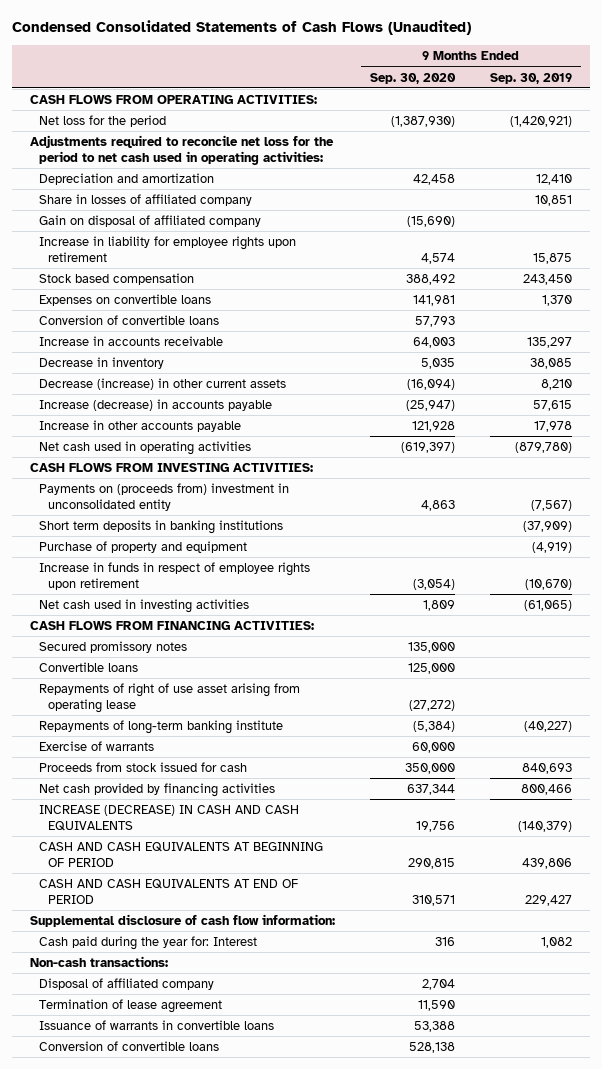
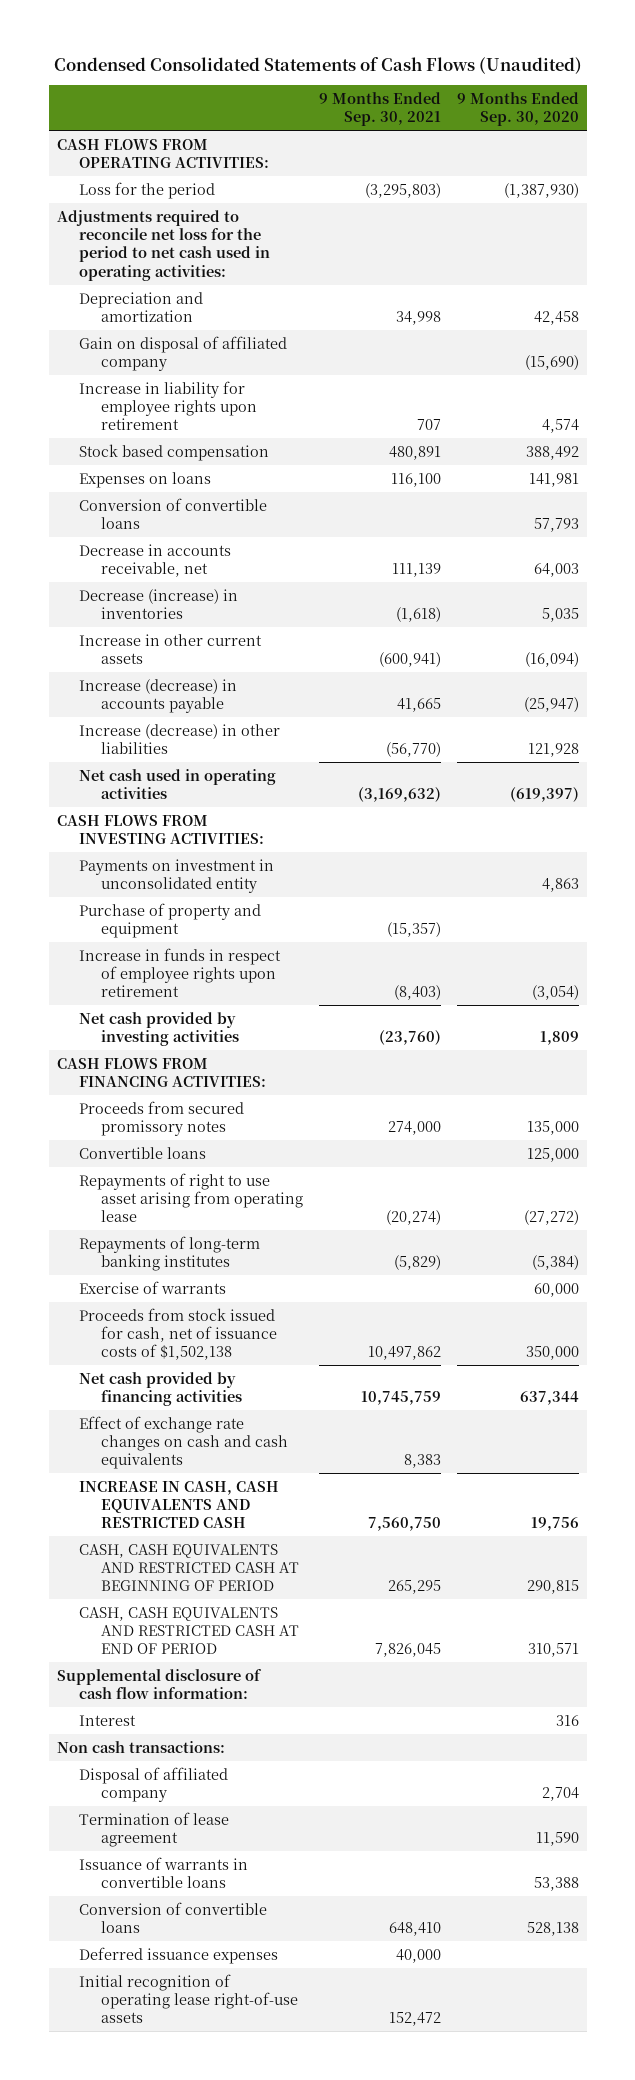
[490,72,573,84] Sep. 30, 2019 -> none
none -> [318,91,441,127] 9 Months Ended Sep. 30, 2021
[38,115,166,128] Net loss for the period -> [78,181,215,199] Loss for the period
[38,194,252,207] Share in losses of affiliated company -> none
[38,294,211,307] Expenses on convertible loans -> [78,471,211,488] Expenses on loans
[38,336,223,347] Increase in accounts receivable -> [78,543,231,577] Decrease in accounts receivable, net
[38,357,164,370] Decrease in inventory -> [78,588,238,619] Decrease (increase) in inventories
[38,378,286,391] Decrease (increase) in other current assets -> [78,633,262,664] Increase in other current assets
[38,420,241,433] Increase in other accounts payable -> [78,723,280,754] Increase (decrease) in other liabilities
[38,520,283,535] Short term deposits in banking institutions -> none
[38,483,289,511] Payments on (proceeds from) investment in unconsolidated entity -> [78,858,274,893] Payments on investment in unconsolidated entity
[38,599,249,614] Net cash used in investing activities -> [78,1011,239,1046] Net cash provided by investing activities
[38,641,187,654] Secured promissory notes -> [78,1100,244,1136] Proceeds from secured promissory notes
[38,683,300,713] Repayments of right of use asset arising from operating lease -> [78,1172,303,1223] Repayments of right to use asset arising from operating lease
[38,720,283,735] Repayments of long-term banking institute -> [78,1235,260,1271] Repayments of long-term banking institutes
[38,762,247,773] Proceeds from stock issued for cash -> [78,1307,277,1361] Proceeds from stock issued for cash, net of issuance costs of $1,502,138
none -> [78,1415,288,1470] Effect of exchange rate changes on cash and cash equivalents
[38,805,299,831] INCREASE (DECREASE) IN CASH AND CASH EQUIVALENTS -> [78,1480,279,1529] INCREASE IN CASH, CASH EQUIVALENTS AND RESTRICTED CASH
[38,842,323,867] CASH AND CASH EQUIVALENTS AT BEGINNING OF PERIOD -> [78,1543,299,1592] CASH, CASH EQUIVALENTS AND RESTRICTED CASH AT BEGINNING OF PERIOD
[38,879,298,904] CASH AND CASH EQUIVALENTS AT END OF PERIOD -> [78,1606,299,1655] CASH, CASH EQUIVALENTS AND RESTRICTED CASH AT END OF PERIOD
[38,936,257,951] Cash paid during the year for: Interest -> [78,1714,136,1726] Interest
[29,956,168,968] Non-cash transactions: -> [56,1740,225,1753] Non cash transactions:
none -> [78,1946,278,1964] Deferred issuance expenses
none -> [78,1973,298,2024] Initial recognition of operating lease right-of-use assets

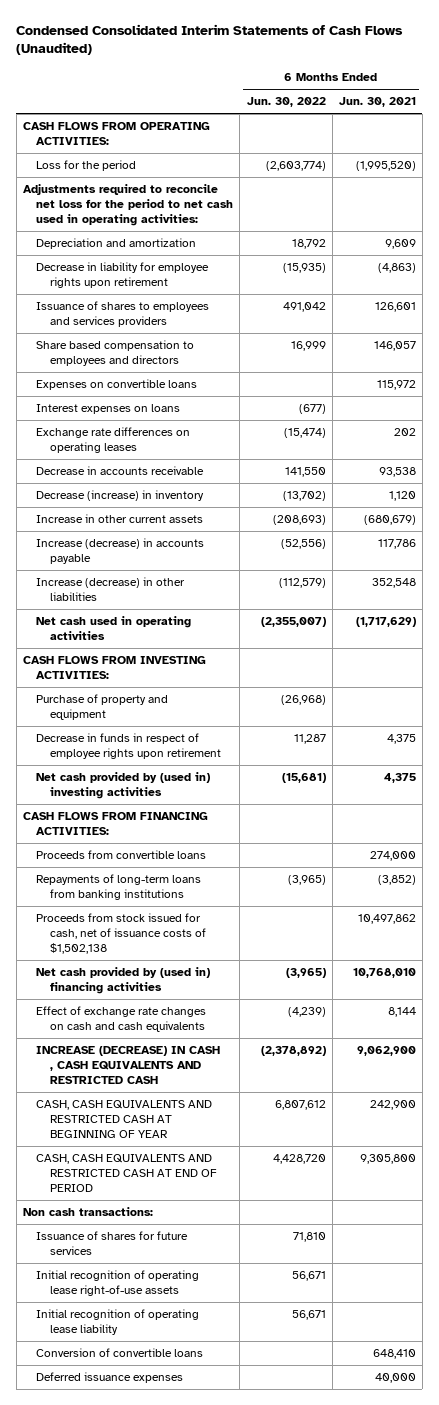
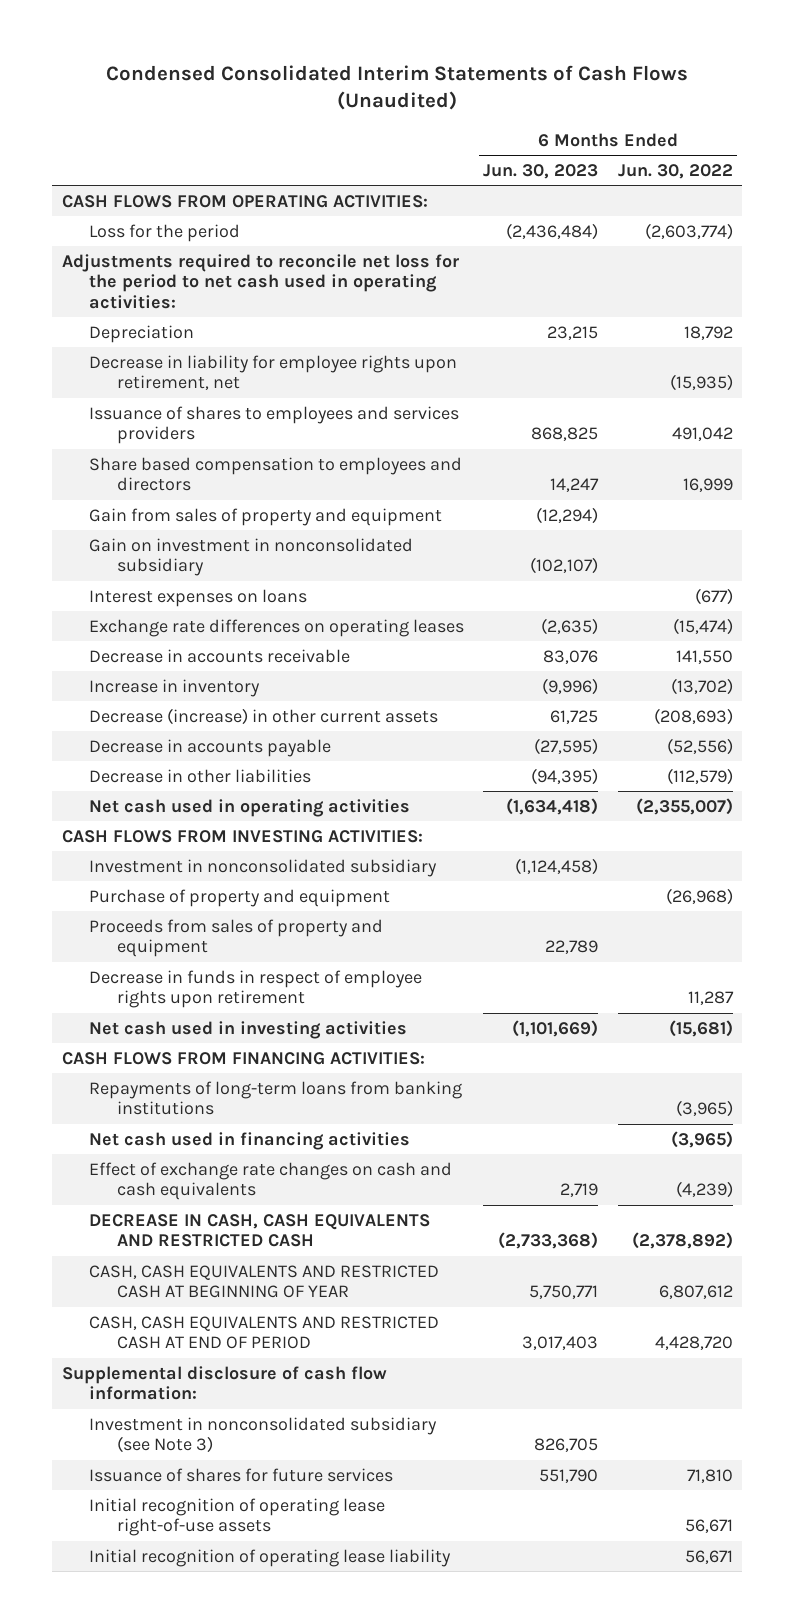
[338,97,416,108] Jun. 30, 2021 -> none
none -> [483,163,599,179] Jun. 30, 2023
[36,238,197,250] Depreciation and amortization -> [89,324,195,343] Depreciation
[36,262,210,288] Decrease in liability for employee rights upon retirement -> [89,354,458,391] Decrease in liability for employee rights upon retirement, net
[36,379,198,391] Expenses on convertible loans -> none
none -> [89,507,443,526] Gain from sales of property and equipment
none -> [89,537,414,577] Gain on investment in nonconsolidated subsidiary
[36,490,205,502] Decrease (increase) in inventory -> [89,678,261,697] Increase in inventory
[36,514,204,524] Increase in other current assets -> [89,707,439,725] Decrease (increase) in other current assets
[36,538,205,564] Increase (decrease) in accounts payable -> [89,738,332,757] Decrease in accounts payable
[36,577,186,601] Increase (decrease) in other liabilities -> [89,768,312,783] Decrease in other liabilities
none -> [89,858,438,877] Investment in nonconsolidated subsidiary
none -> [89,918,384,958] Proceeds from sales of property and equipment
[36,772,211,799] Net cash provided by (used in) investing activities -> [89,1020,408,1039] Net cash used in investing activities
[36,850,207,860] Proceeds from convertible loans -> none
[36,913,207,954] Proceeds from stock issued for cash, net of issuance costs of $1,502,138 -> none
[36,967,211,994] Net cash provided by (used in) financing activities -> [89,1131,411,1150] Net cash used in financing activities
[36,1046,221,1084] INCREASE (DECREASE) IN CASH , CASH EQUIVALENTS AND RESTRICTED CASH -> [89,1213,431,1248] DECREASE IN CASH, CASH EQUIVALENTS AND RESTRICTED CASH
[22,1207,153,1217] Non cash transactions: -> none
none -> [61,1365,387,1401] Supplemental disclosure of cash flow information:
none -> [89,1416,438,1454] Investment in nonconsolidated subsidiary (see Note 3)
[36,1348,204,1358] Conversion of convertible loans -> none
[36,1372,184,1384] Deferred issuance expenses -> none

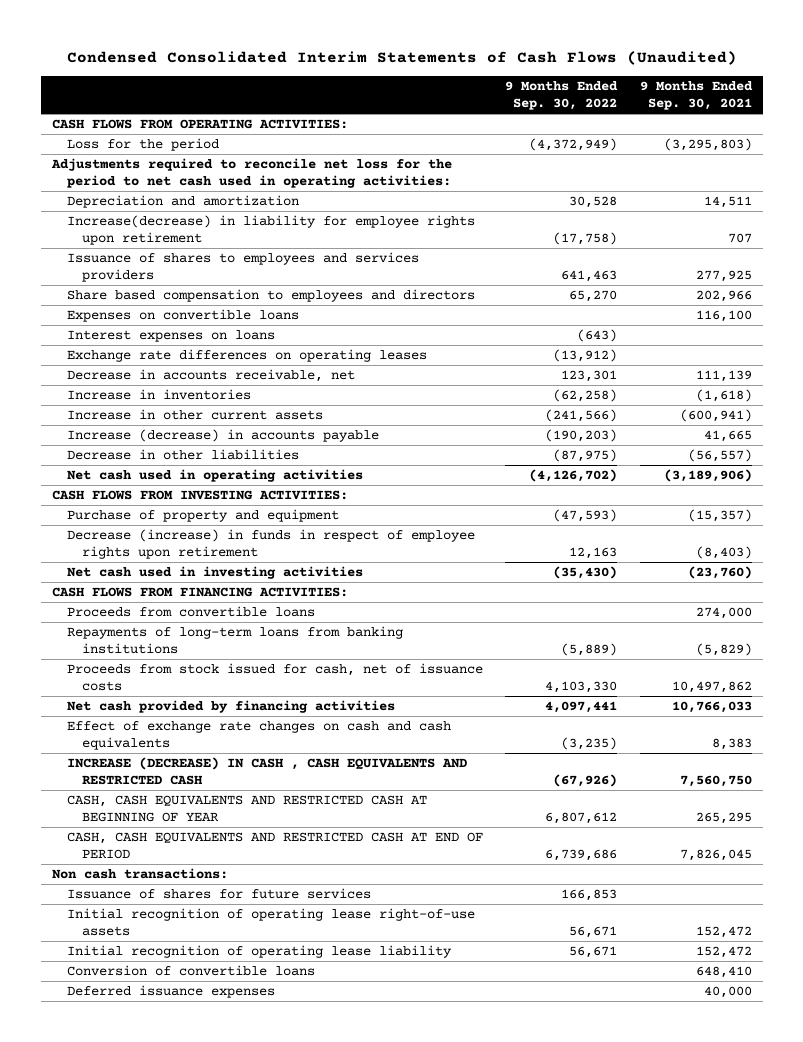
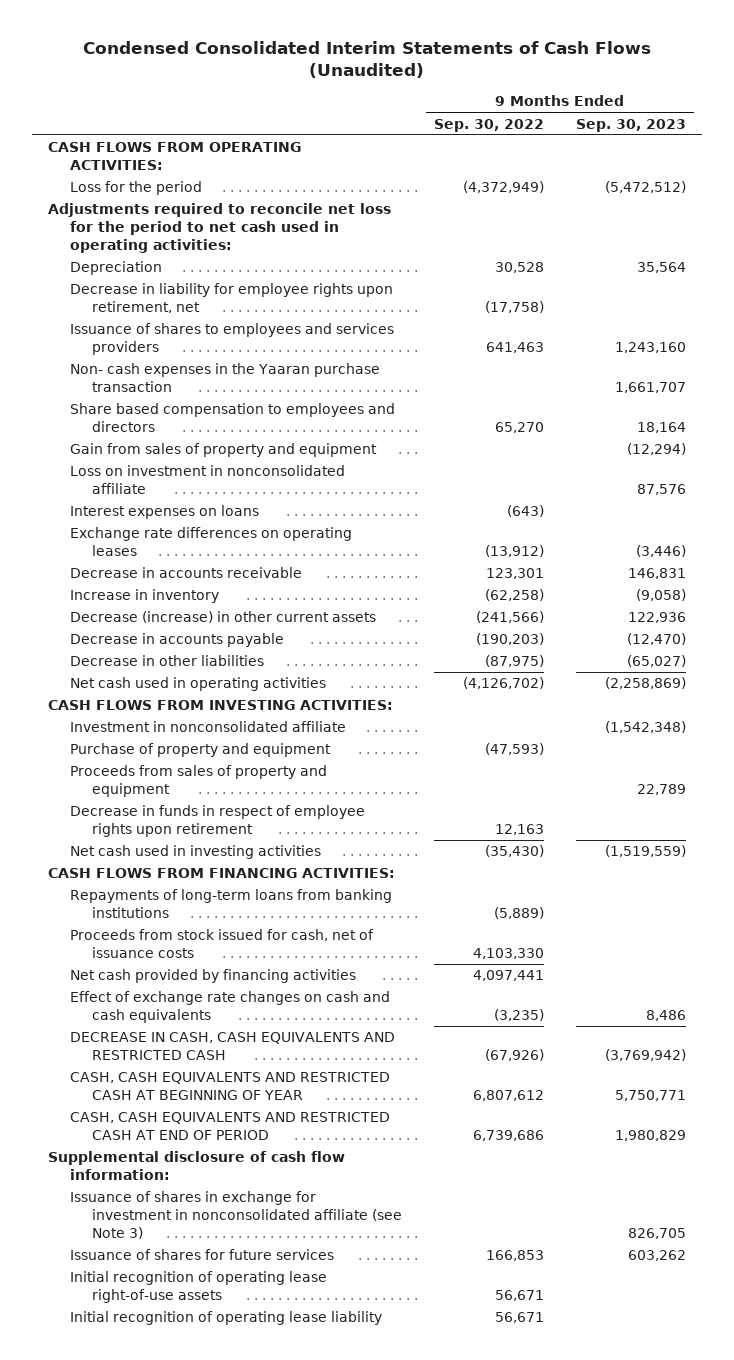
[639,81,753,111] 9 Months Ended Sep. 30, 2021 -> none
none -> [576,118,687,132] Sep. 30, 2023
[66,195,299,209] Depreciation and amortization -> [69,261,162,276] Depreciation
[66,215,475,246] Increase(decrease) in liability for employee rights upon retirement -> [69,283,393,314] Decrease in liability for employee rights upon retirement, net
none -> [69,363,380,393] Non- cash expenses in the Yaaran purchase transaction
[66,309,299,323] Expenses on convertible loans -> none
none -> [69,443,377,458] Gain from sales of property and equipment
none -> [69,465,345,495] Loss on investment in nonconsolidated affiliate
[66,369,355,383] Decrease in accounts receivable, net -> [69,567,302,579] Decrease in accounts receivable
[66,389,251,401] Increase in inventories -> [69,589,219,604] Increase in inventory
[66,409,323,421] Increase in other current assets -> [69,611,376,624] Decrease (increase) in other current assets
[66,429,379,443] Increase (decrease) in accounts payable -> [69,633,284,648] Decrease in accounts payable
none -> [69,721,346,733] Investment in nonconsolidated affiliate
none -> [69,765,327,798] Proceeds from sales of property and equipment
[66,529,475,560] Decrease (increase) in funds in respect of employee rights upon retirement -> [69,805,365,838] Decrease in funds in respect of employee rights upon retirement
[66,606,315,618] Proceeds from convertible loans -> none
[66,757,467,786] INCREASE (DECREASE) IN CASH , CASH EQUIVALENTS AND RESTRICTED CASH -> [69,1032,395,1061] DECREASE IN CASH, CASH EQUIVALENTS AND RESTRICTED CASH
[51,868,228,880] Non cash transactions: -> none
none -> [47,1151,345,1181] Supplemental disclosure of cash flow information:
none -> [69,1191,403,1240] Issuance of shares in exchange for investment in nonconsolidated affiliate (see Note 3)
[66,965,315,977] Conversion of convertible loans -> none
[66,985,275,999] Deferred issuance expenses -> none

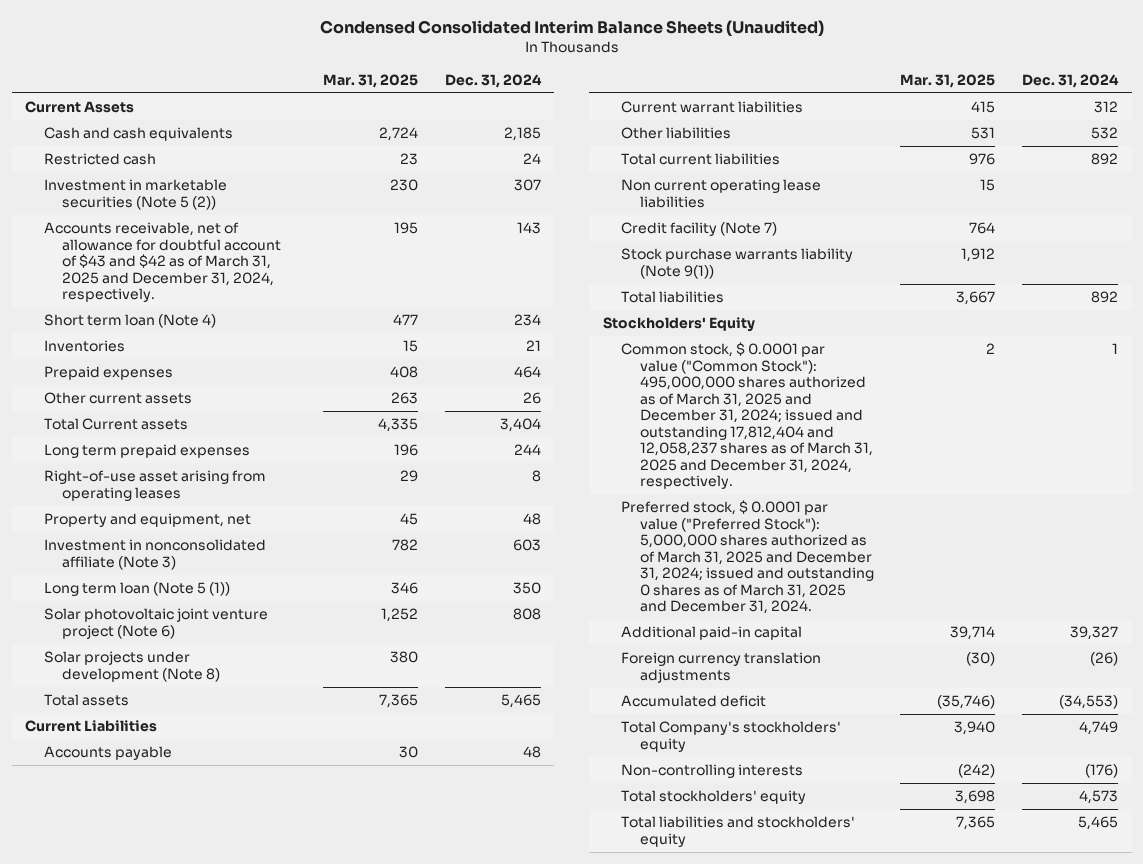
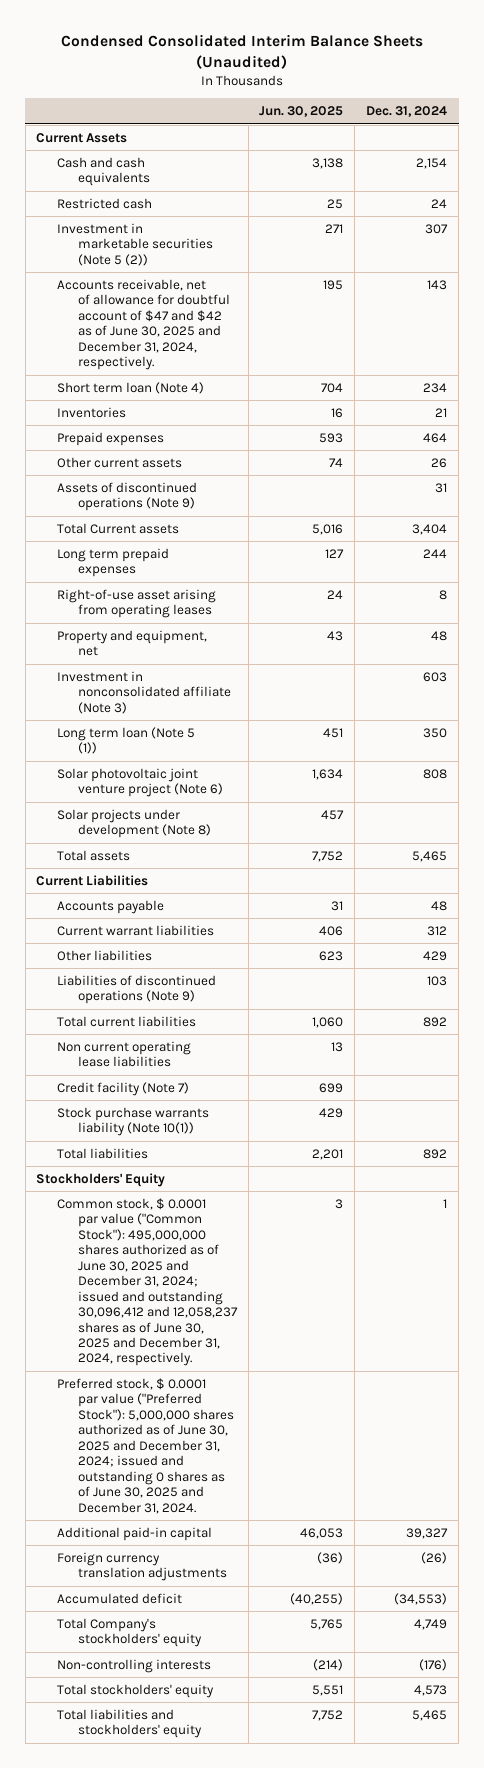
[322,73,418,88] Mar. 31, 2025 -> none
none -> [259,106,344,118] Jun. 30, 2025
[503,127,541,142] 2,185 -> [416,157,448,169] 2,154
[43,222,282,303] Accounts receivable, net of allowance for doubtful account of $43 and $42 as of March 31, 2025 and December 31, 2024, respectively. -> [57,278,230,371] Accounts receivable, net of allowance for doubtful account of $47 and $42 as of June 30, 2025 and December 31, 2024, respectively.
none -> [57,481,198,512] Assets of discontinued operations (Note 9)
[1091,127,1119,140] 532 -> [423,950,448,961] 429
none -> [57,974,217,1005] Liabilities of discontinued operations (Note 9)
[621,248,854,279] Stock purchase warrants liability (Note 9(1)) -> [57,1106,210,1137] Stock purchase warrants liability (Note 10(1))
[621,342,873,490] Common stock, $ 0.0001 par value ("Common Stock"): 495,000,000 shares authorized as of March 31, 2025 and December 31, 2024; issued and outstanding 17,812,404 and 12,058,237 shares as of March 31, 2025 and December 31, 2024, respectively. -> [57,1197,238,1367] Common stock, $ 0.0001 par value ("Common Stock"): 495,000,000 shares authorized as of June 30, 2025 and December 31, 2024; issued and outstanding 30,096,412 and 12,058,237 shares as of June 30, 2025 and December 31, 2024, respectively.
[621,500,874,615] Preferred stock, $ 0.0001 par value ("Preferred Stock"): 5,000,000 shares authorized as of March 31, 2025 and December 31, 2024; issued and outstanding 0 shares as of March 31, 2025 and December 31, 2024. -> [57,1377,234,1514] Preferred stock, $ 0.0001 par value ("Preferred Stock"): 5,000,000 shares authorized as of June 30, 2025 and December 31, 2024; issued and outstanding 0 shares as of June 30, 2025 and December 31, 2024.

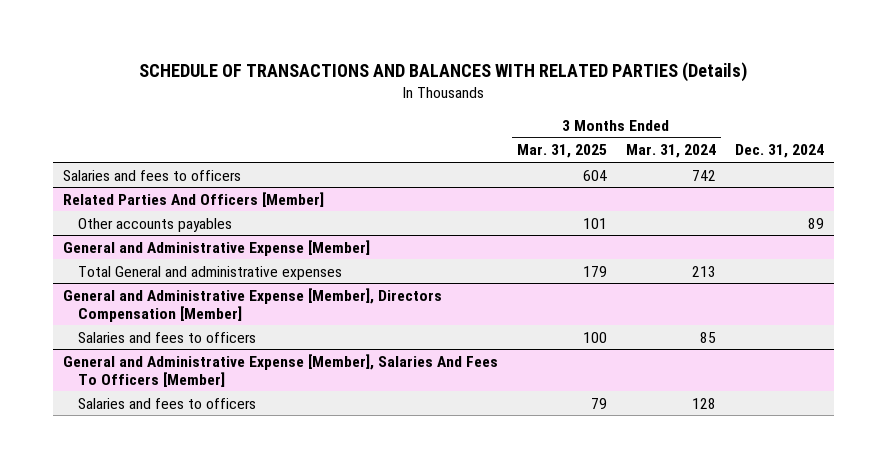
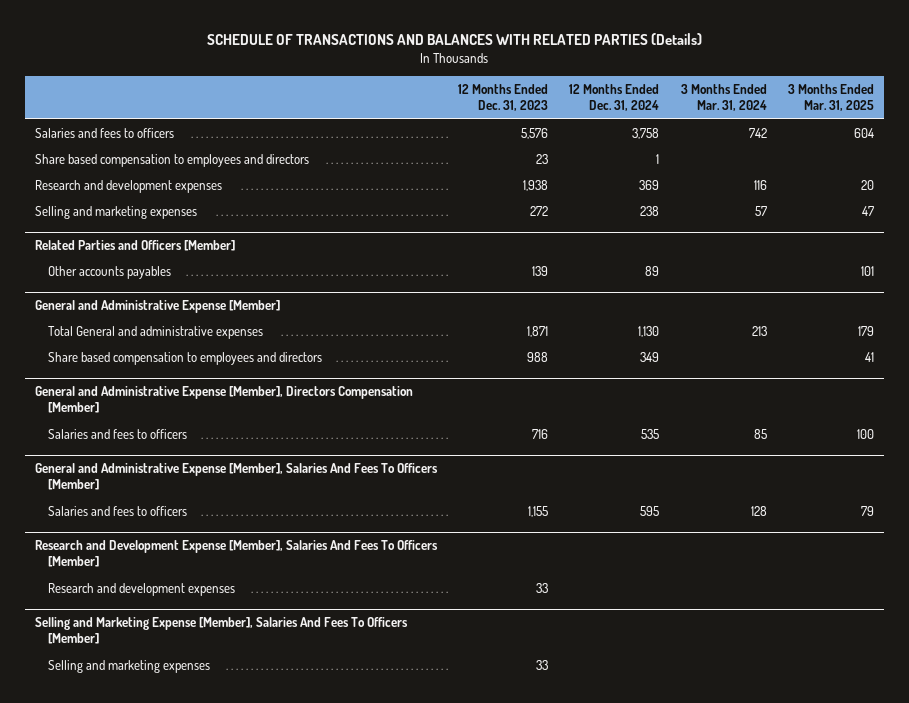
[735,144,825,159] Dec. 31, 2024 -> none
none -> [458,83,549,112] 12 Months Ended Dec. 31, 2023
none -> [569,83,660,112] 12 Months Ended Dec. 31, 2024
none -> [35,153,310,167] Share based compensation to employees and directors
none -> [35,179,223,193] Research and development expenses
none -> [35,205,198,219] Selling and marketing expenses
[62,191,324,207] Related Parties And Officers [Member] -> [35,240,236,252] Related Parties and Officers [Member]
none -> [47,351,322,365] Share based compensation to employees and directors
none -> [35,540,439,568] Research and Development Expense [Member], Salaries And Fees To Officers [Member]
none -> [47,582,235,596] Research and development expenses
none -> [35,617,409,645] Selling and Marketing Expense [Member], Salaries And Fees To Officers [Member]
none -> [47,659,210,673] Selling and marketing expenses

